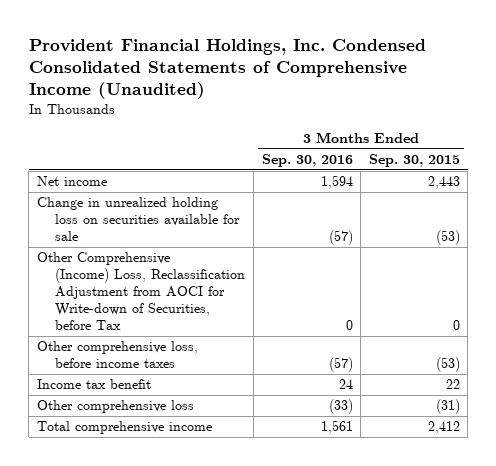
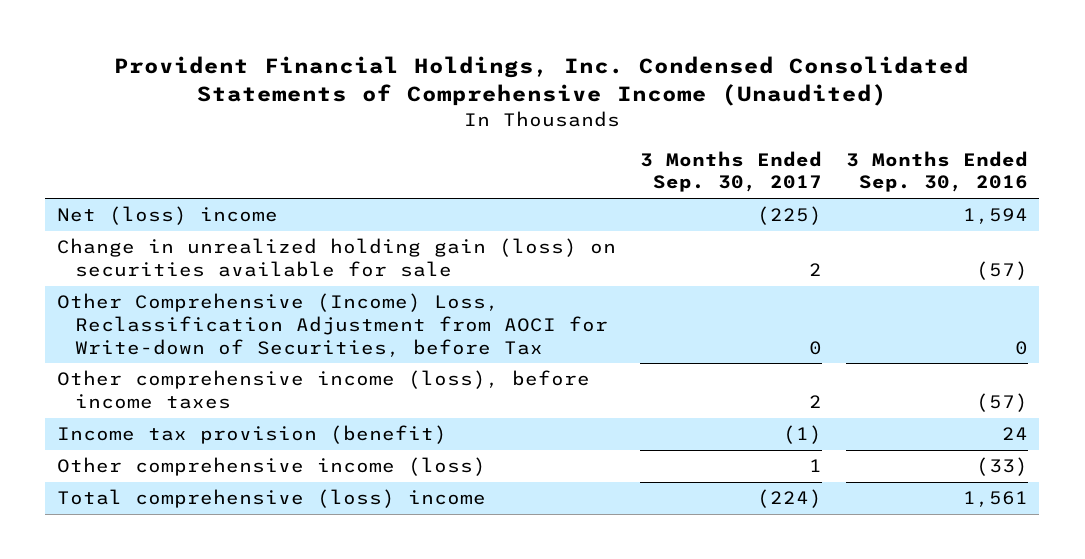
[368,154,460,168] Sep. 30, 2015 -> none
none -> [639,150,822,193] 3 Months Ended Sep. 30, 2017
[36,176,107,187] Net income -> [57,206,279,226] Net (loss) income
[36,197,241,242] Change in unrealized holding loss on securities available for sale -> [57,238,617,277] Change in unrealized holding gain (loss) on securities available for sale
[36,341,198,369] Other comprehensive loss, before income taxes -> [57,370,591,409] Other comprehensive income (loss), before income taxes
[36,379,151,390] Income tax benefit -> [57,425,448,445] Income tax provision (benefit)
[36,400,194,414] Other comprehensive loss -> [57,457,487,477] Other comprehensive income (loss)
[36,421,212,435] Total comprehensive income -> [57,489,487,509] Total comprehensive (loss) income

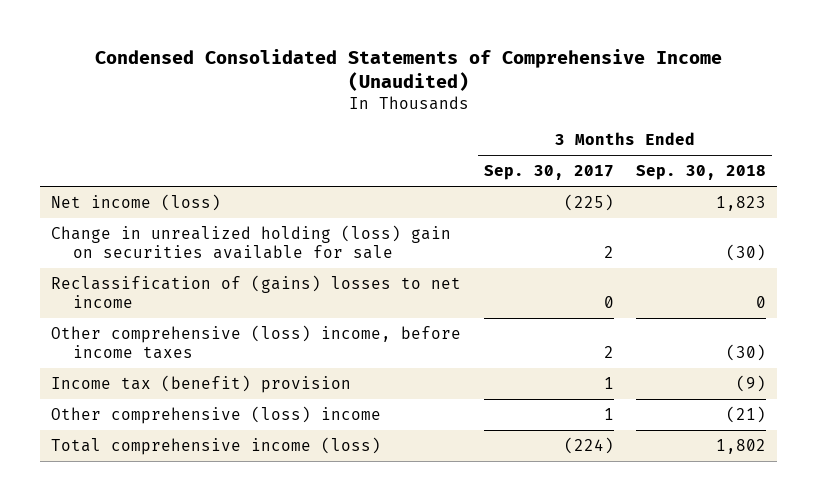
[114,56,970,107] Provident Financial Holdings, Inc. Condensed Consolidated Statements of Comprehensive Income (Unaudited) -> [94,48,722,91] Condensed Consolidated Statements of Comprehensive Income (Unaudited)
[845,150,1028,193] 3 Months Ended Sep. 30, 2016 -> none
none -> [636,165,767,181] Sep. 30, 2018
[57,206,279,226] Net (loss) income -> [51,193,222,211] Net income (loss)
[57,238,617,277] Change in unrealized holding gain (loss) on securities available for sale -> [51,224,452,259] Change in unrealized holding (loss) gain on securities available for sale
[57,293,609,357] Other Comprehensive (Income) Loss, Reclassification Adjustment from AOCI for Write-down of Securities, before Tax -> [51,274,462,308] Reclassification of (gains) losses to net income
[57,370,591,409] Other comprehensive income (loss), before income taxes -> [51,324,462,359] Other comprehensive (loss) income, before income taxes
[57,425,448,445] Income tax provision (benefit) -> [51,374,352,393] Income tax (benefit) provision
[782,425,822,445] (1) -> [603,376,614,389] 1
[57,457,487,477] Other comprehensive income (loss) -> [51,405,382,424] Other comprehensive (loss) income
[57,489,487,509] Total comprehensive (loss) income -> [51,436,382,455] Total comprehensive income (loss)

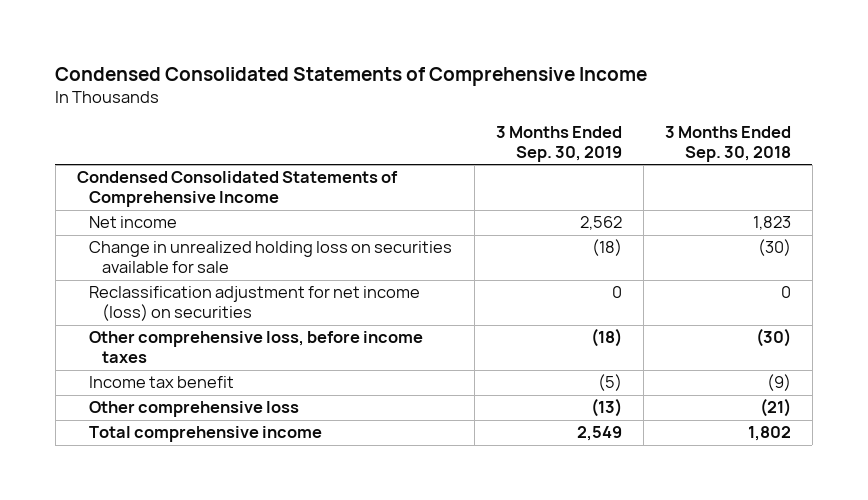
[94,48,722,91] Condensed Consolidated Statements of Comprehensive Income (Unaudited) -> [55,66,648,86] Condensed Consolidated Statements of Comprehensive Income
[483,165,614,181] Sep. 30, 2017 -> none
none -> [495,125,622,162] 3 Months Ended Sep. 30, 2019
[51,274,462,308] Reclassification of (gains) losses to net income -> none
none -> [76,171,398,208] Condensed Consolidated Statements of Comprehensive Income
[51,193,222,211] Net income (loss) -> [89,216,178,229] Net income
[51,224,452,259] Change in unrealized holding (loss) gain on securities available for sale -> [89,241,453,274] Change in unrealized holding loss on securities available for sale
none -> [89,286,421,322] Reclassification adjustment for net income (loss) on securities
[51,324,462,359] Other comprehensive (loss) income, before income taxes -> [89,331,424,364] Other comprehensive loss, before income taxes
[51,374,352,393] Income tax (benefit) provision -> [89,376,235,389] Income tax benefit
[51,405,382,424] Other comprehensive (loss) income -> [89,401,300,418] Other comprehensive loss
[51,436,382,455] Total comprehensive income (loss) -> [89,426,323,443] Total comprehensive income

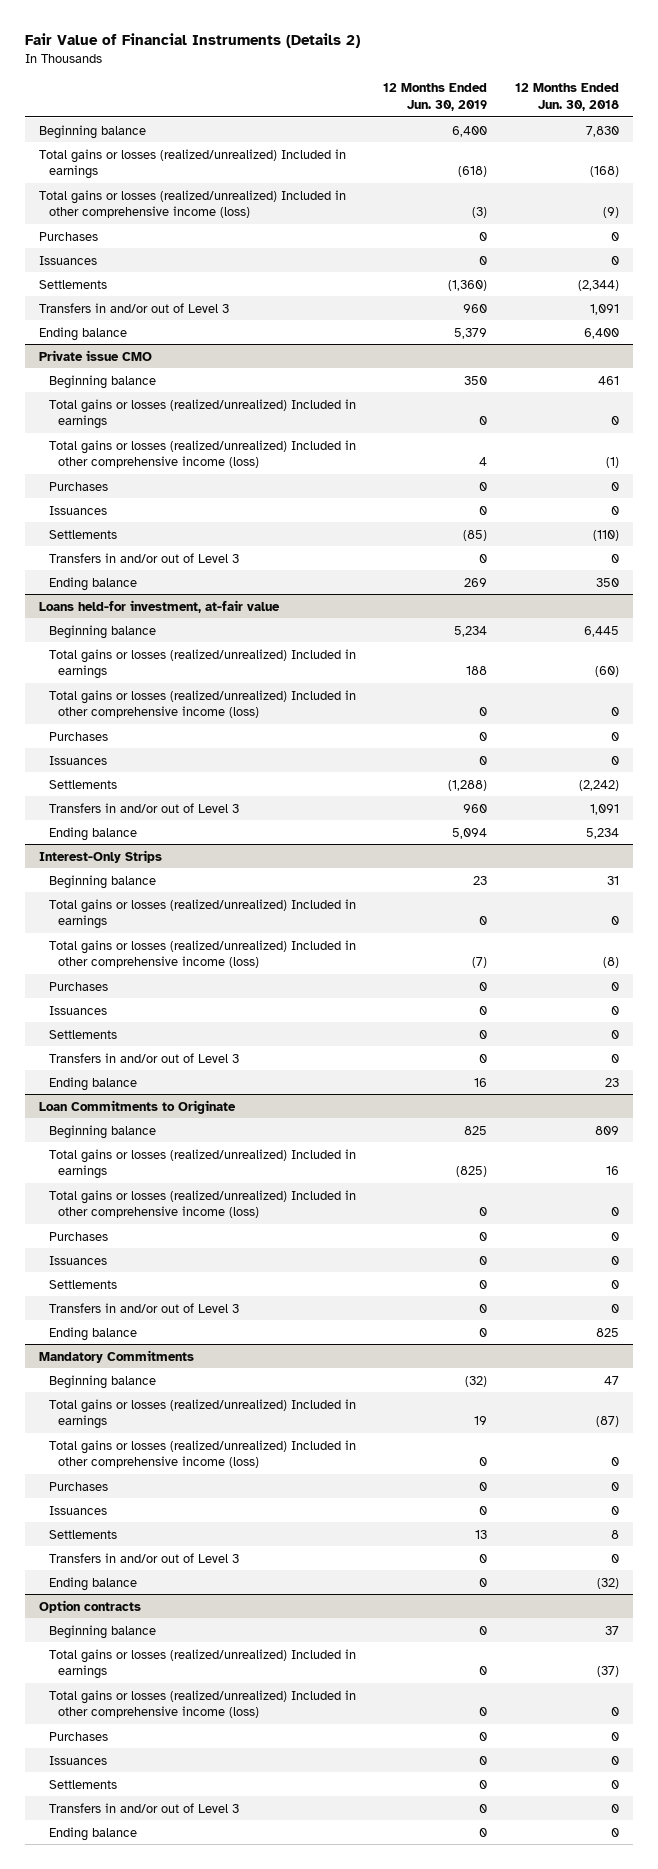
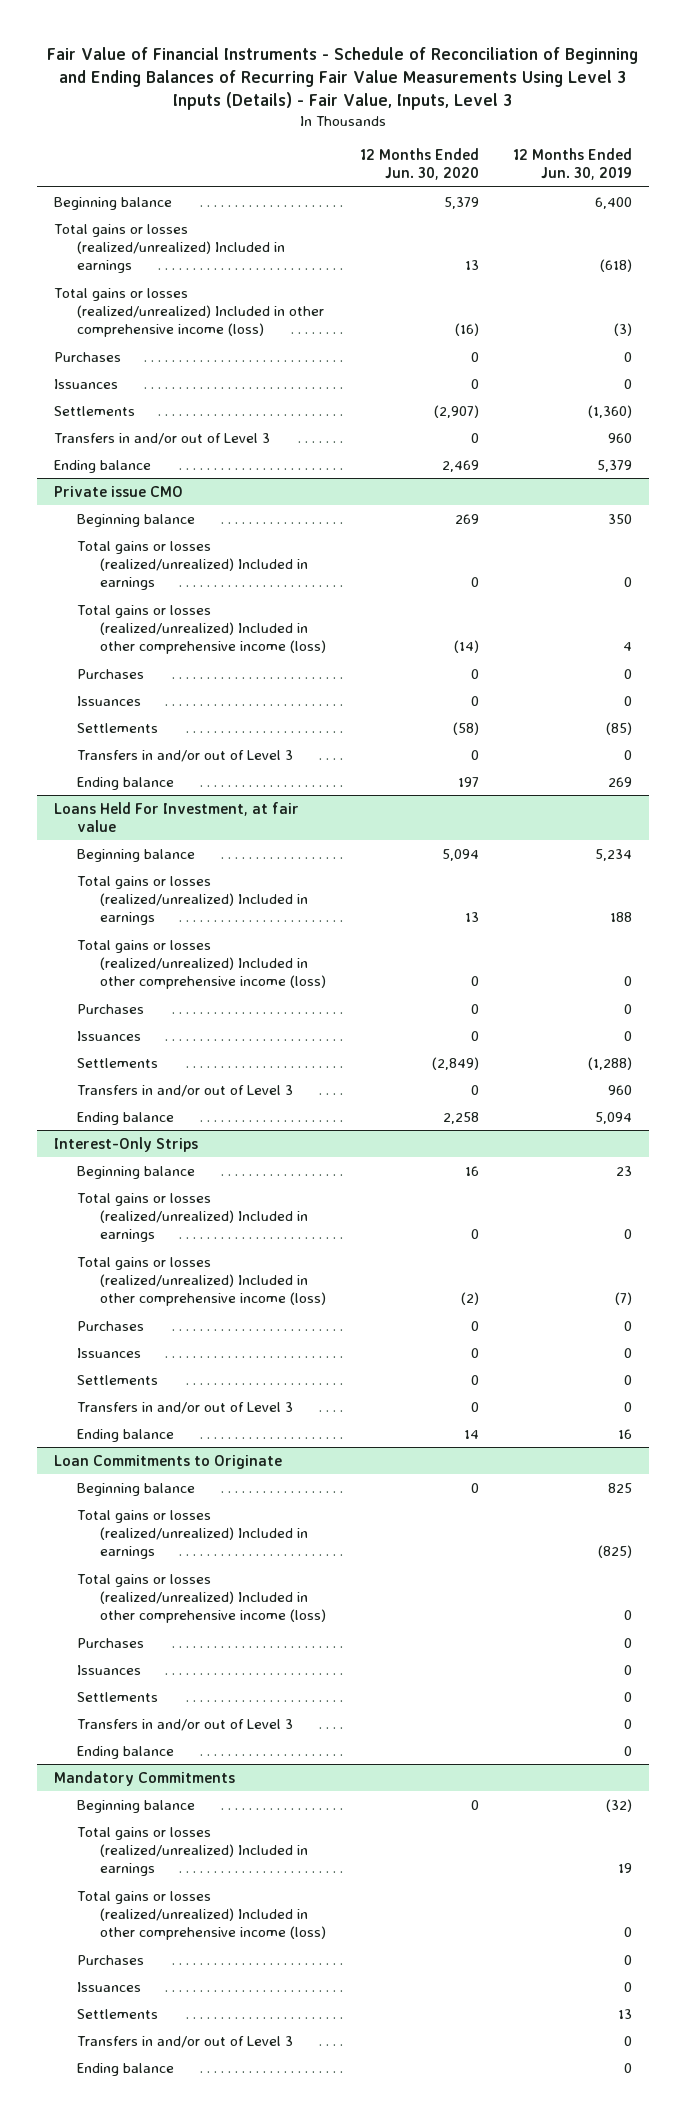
[25,33,361,49] Fair Value of Financial Instruments (Details 2) -> [46,46,638,111] Fair Value of Financial Instruments - Schedule of Reconciliation of Beginning and Ending Balances of Recurring Fair Value Measurements Using Level 3 Inputs (Details) - Fair Value, Inputs, Level 3
[515,83,620,111] 12 Months Ended Jun. 30, 2018 -> none
none -> [359,147,479,181] 12 Months Ended Jun. 30, 2020
[38,599,280,613] Loans held-for investment, at-fair value -> [53,801,299,832] Loans Held For Investment, at fair value
[38,1599,141,1613] Option contracts -> none
[48,1624,156,1639] Beginning balance -> none
[48,1648,356,1680] Total gains or losses (realized/unrealized) Included in earnings -> none
[48,1689,356,1719] Total gains or losses (realized/unrealized) Included in other comprehensive income (loss) -> none
[48,1731,108,1741] Purchases -> none
[48,1755,107,1765] Issuances -> none
[48,1779,117,1789] Settlements -> none
[48,1802,239,1813] Transfers in and/or out of Level 3 -> none
[48,1826,137,1841] Ending balance -> none

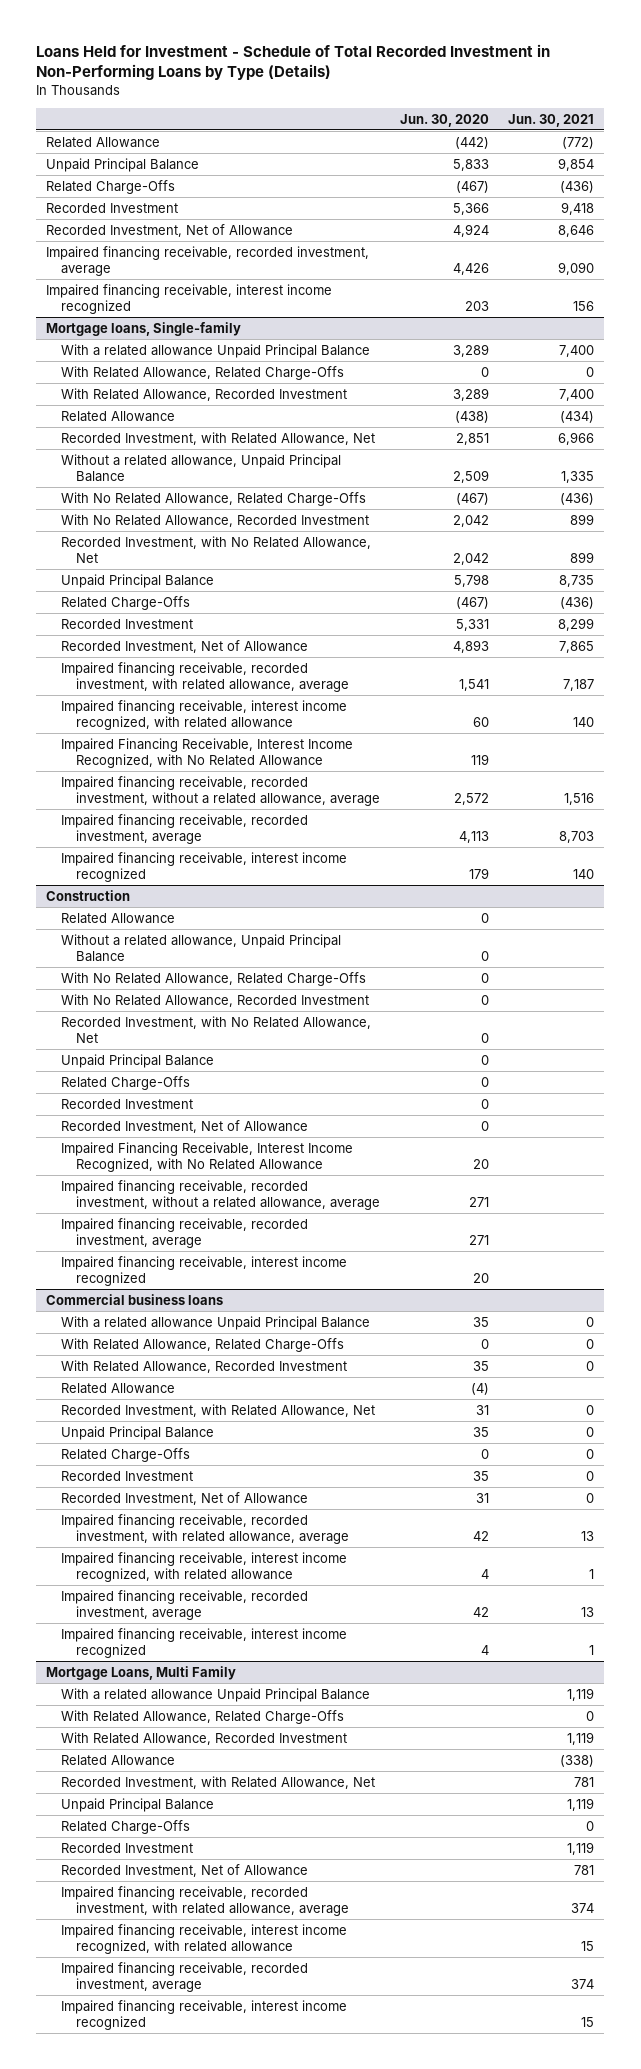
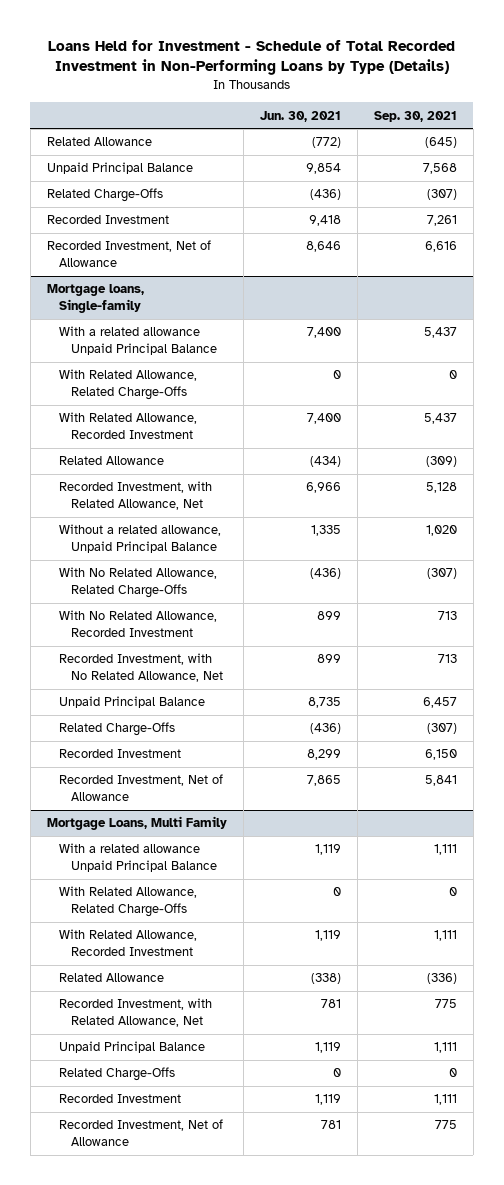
[399,113,489,127] Jun. 30, 2020 -> none
none -> [373,110,457,122] Sep. 30, 2021
[46,245,370,276] Impaired financing receivable, recorded investment, average -> none
[46,283,333,314] Impaired financing receivable, interest income recognized -> none
[60,661,349,692] Impaired financing receivable, recorded investment, with related allowance, average -> none
[60,699,347,730] Impaired financing receivable, interest income recognized, with related allowance -> none
[60,737,353,768] Impaired Financing Receivable, Interest Income Recognized, with No Related Allowance -> none
[60,775,380,806] Impaired financing receivable, recorded investment, without a related allowance, average -> none
[60,813,308,844] Impaired financing receivable, recorded investment, average -> none
[60,851,347,882] Impaired financing receivable, interest income recognized -> none
[46,889,131,901] Construction -> none
[60,912,175,924] Related Allowance -> none
[60,933,341,962] Without a related allowance, Unpaid Principal Balance -> none
[60,971,366,986] With No Related Allowance, Related Charge-Offs -> none
[60,993,369,1007] With No Related Allowance, Recorded Investment -> none
[60,1015,371,1043] Recorded Investment, with No Related Allowance, Net -> none
[60,1053,214,1068] Unpaid Principal Balance -> none
[60,1075,190,1090] Related Charge-Offs -> none
[60,1098,193,1109] Recorded Investment -> none
[60,1119,308,1133] Recorded Investment, Net of Allowance -> none
[60,1141,353,1172] Impaired Financing Receivable, Interest Income Recognized, with No Related Allowance -> none
[60,1179,380,1210] Impaired financing receivable, recorded investment, without a related allowance, average -> none
[60,1217,308,1248] Impaired financing receivable, recorded investment, average -> none
[60,1255,347,1286] Impaired financing receivable, interest income recognized -> none
[46,1293,224,1305] Commercial business loans -> none
[60,1315,370,1330] With a related allowance Unpaid Principal Balance -> none
[60,1337,344,1352] With Related Allowance, Related Charge-Offs -> none
[60,1359,347,1373] With Related Allowance, Recorded Investment -> none
[60,1382,175,1394] Related Allowance -> none
[60,1403,375,1417] Recorded Investment, with Related Allowance, Net -> none
[60,1425,214,1440] Unpaid Principal Balance -> none
[60,1447,190,1462] Related Charge-Offs -> none
[60,1470,193,1481] Recorded Investment -> none
[60,1491,308,1505] Recorded Investment, Net of Allowance -> none
[60,1513,349,1544] Impaired financing receivable, recorded investment, with related allowance, average -> none
[60,1551,347,1582] Impaired financing receivable, interest income recognized, with related allowance -> none
[60,1589,308,1620] Impaired financing receivable, recorded investment, average -> none
[60,1627,347,1658] Impaired financing receivable, interest income recognized -> none
[60,1885,349,1916] Impaired financing receivable, recorded investment, with related allowance, average -> none
[60,1923,347,1954] Impaired financing receivable, interest income recognized, with related allowance -> none
[60,1961,308,1992] Impaired financing receivable, recorded investment, average -> none
[60,1999,347,2030] Impaired financing receivable, interest income recognized -> none

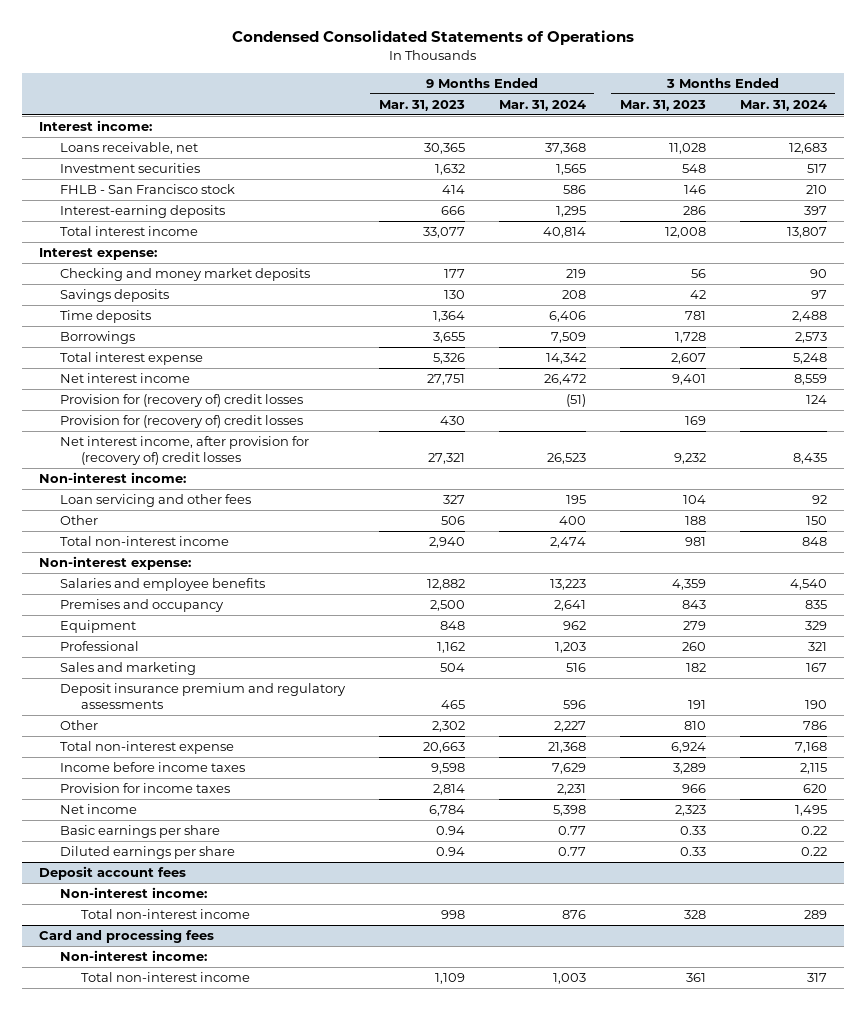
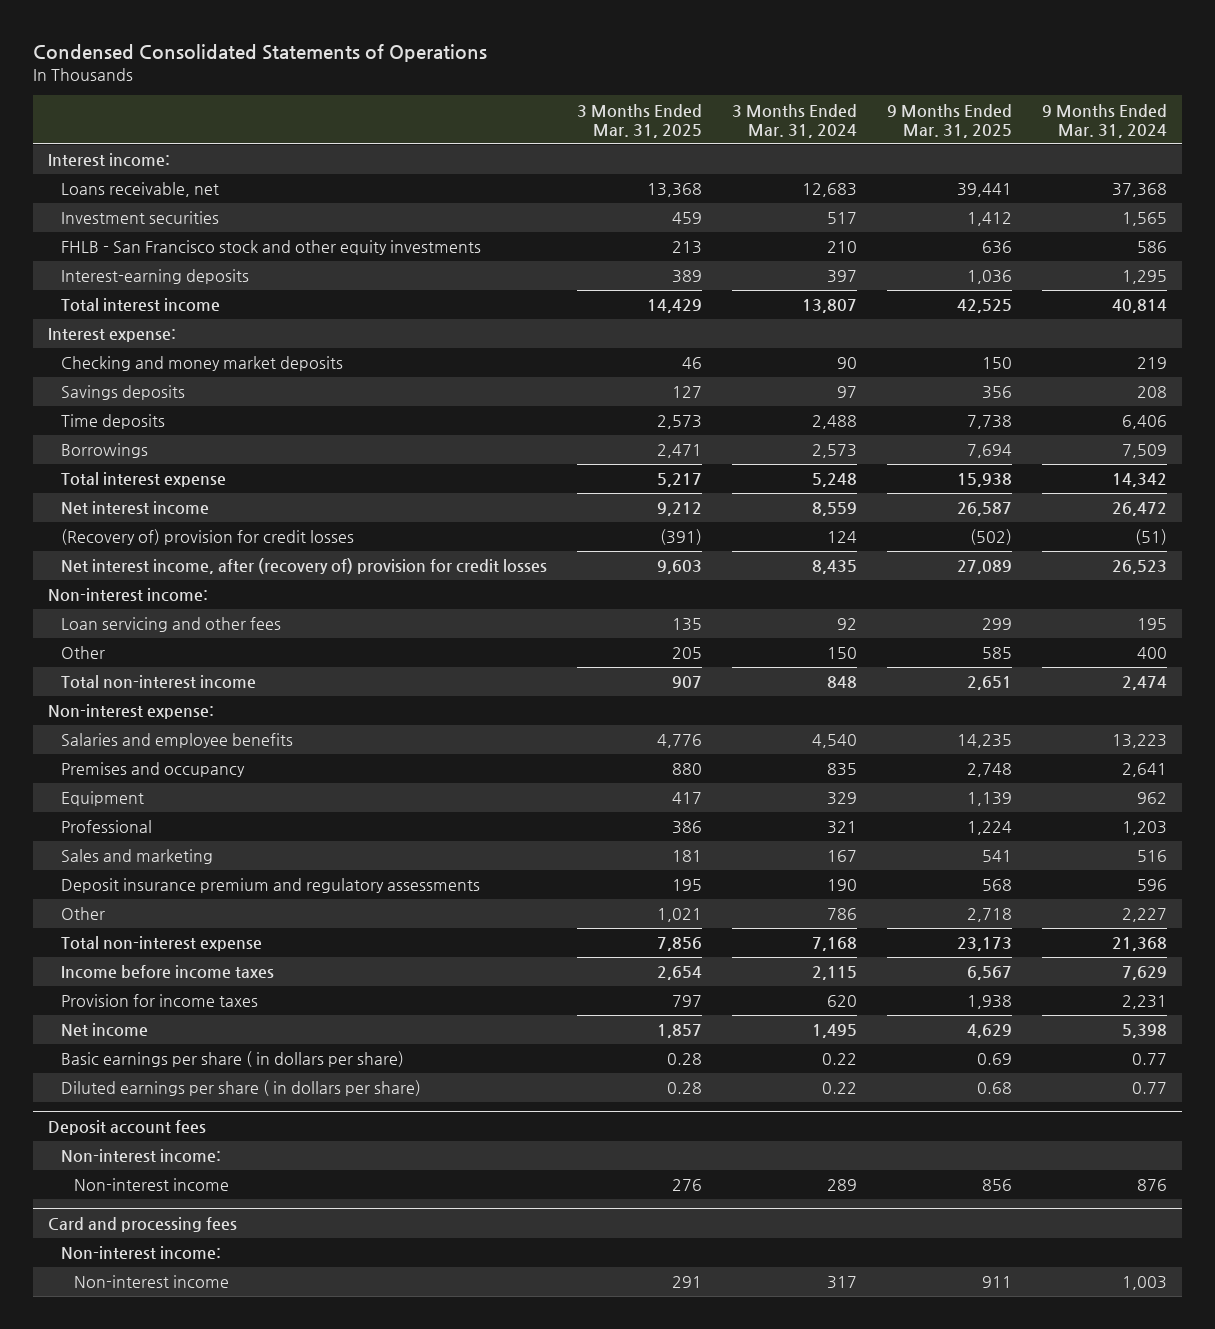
[378,99,465,111] Mar. 31, 2023 -> none
[619,99,706,111] Mar. 31, 2023 -> none
none -> [577,103,703,138] 3 Months Ended Mar. 31, 2025
none -> [887,103,1013,138] 9 Months Ended Mar. 31, 2025
[59,184,235,195] FHLB - San Francisco stock -> [61,240,482,256] FHLB - San Francisco stock and other equity investments
[59,415,303,429] Provision for (recovery of) credit losses -> none
[59,394,303,408] Provision for (recovery of) credit losses -> [61,529,355,546] (Recovery of) provision for credit losses
[59,436,309,465] Net interest income, after provision for (recovery of) credit losses -> [61,558,548,575] Net interest income, after (recovery of) provision for credit losses
[59,825,220,839] Basic earnings per share -> [61,1051,405,1068] Basic earnings per share ( in dollars per share)
[59,846,235,860] Diluted earnings per share -> [61,1080,422,1097] Diluted earnings per share ( in dollars per share)
[80,909,250,920] Total non-interest income -> [74,1178,230,1192] Non-interest income
[80,972,250,983] Total non-interest income -> [74,1275,230,1289] Non-interest income

